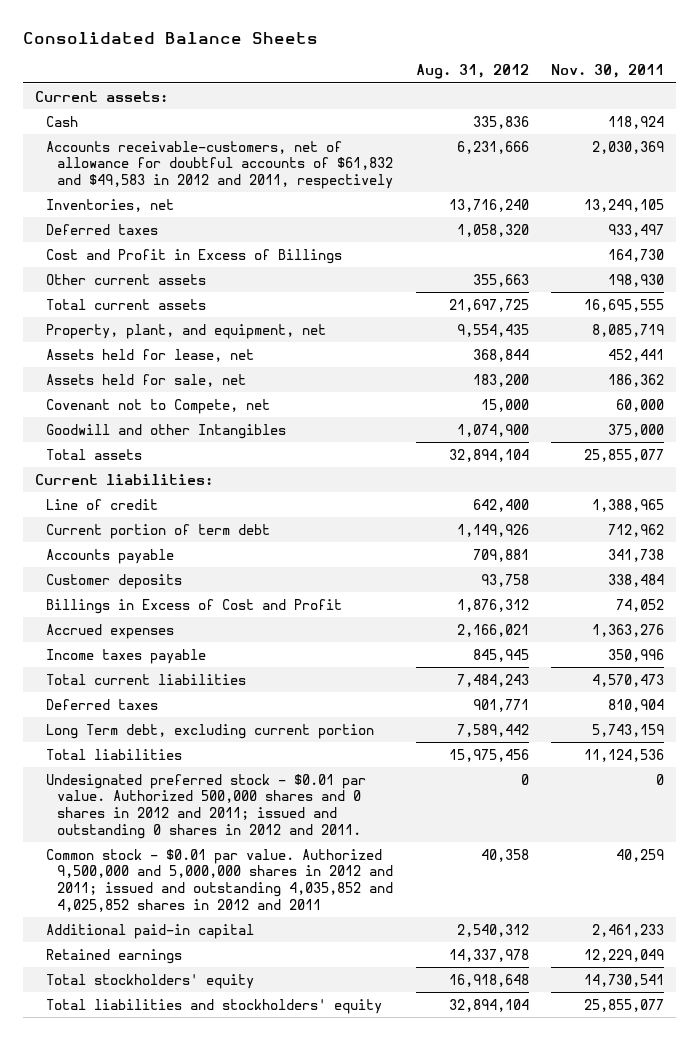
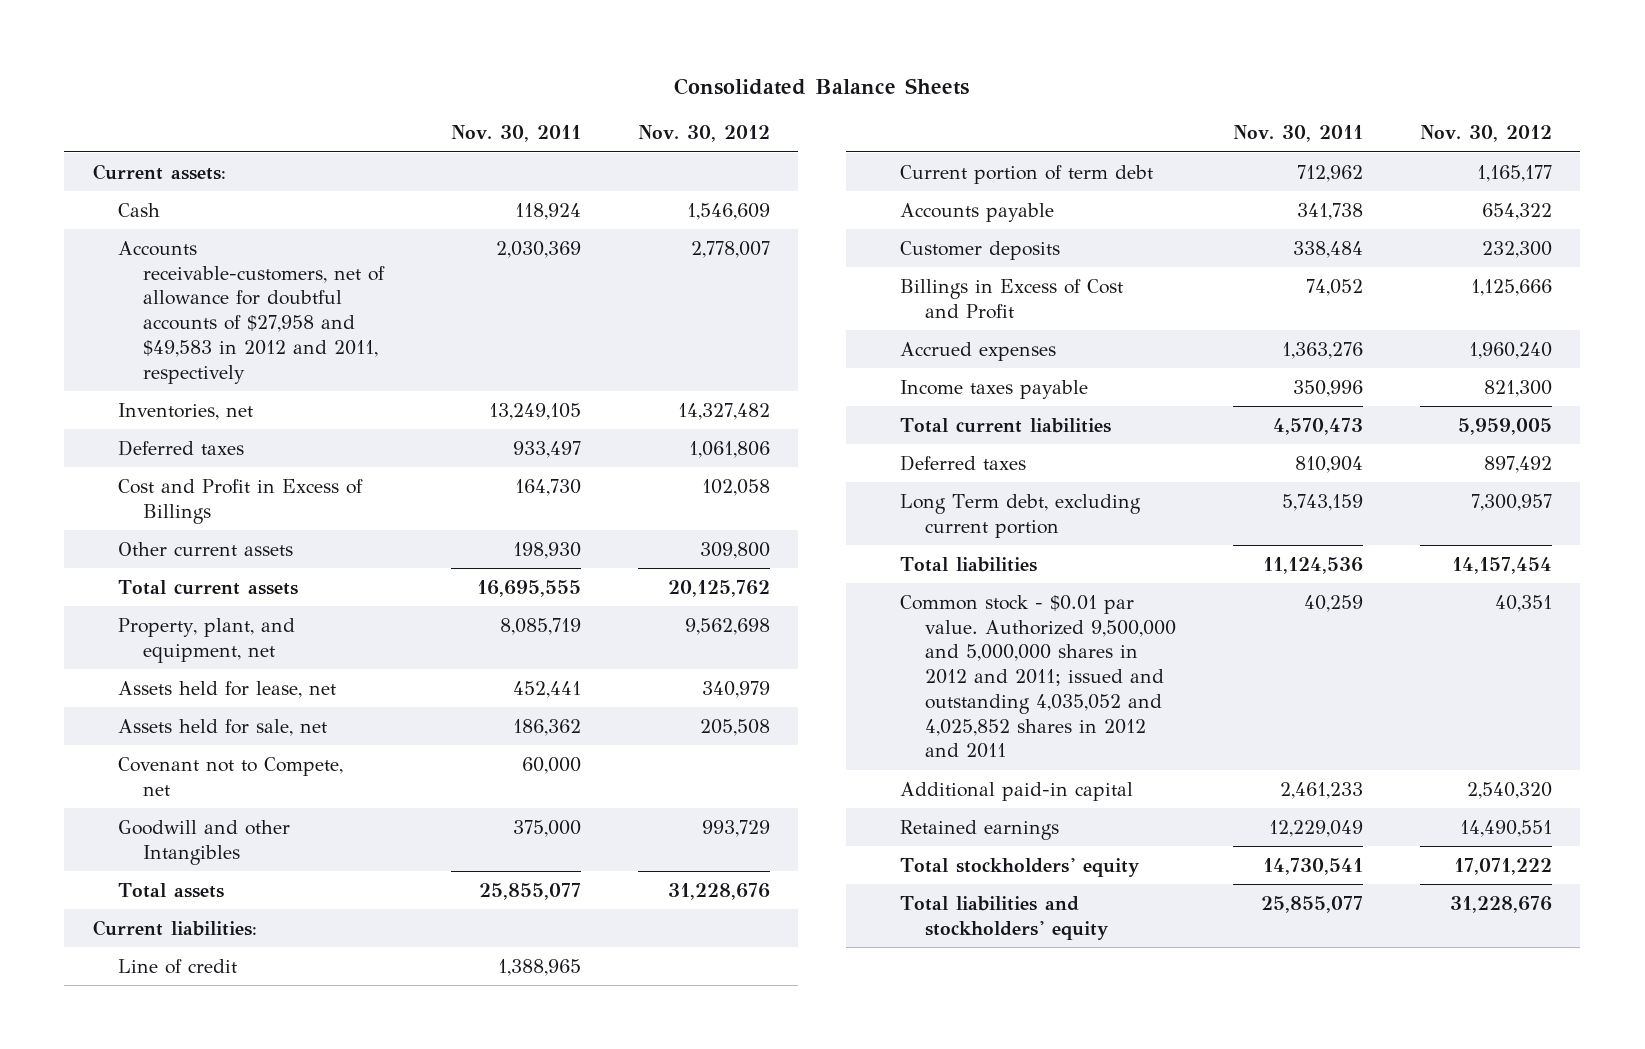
[415,64,529,80] Aug. 31, 2012 -> none
none -> [637,125,770,143] Nov. 30, 2012
[45,140,394,189] Accounts receivable-customers, net of allowance for doubtful accounts of $61,832 and $49,583 in 2012 and 2011, respectively -> [117,240,386,384] Accounts receivable-customers, net of allowance for doubtful accounts of $27,958 and $49,583 in 2012 and 2011, respectively
[45,773,366,839] Undesignated preferred stock - $0.01 par value. Authorized 500,000 shares and 0 shares in 2012 and 2011; issued and outstanding 0 shares in 2012 and 2011. -> none
[45,848,394,912] Common stock - $0.01 par value. Authorized 9,500,000 and 5,000,000 shares in 2012 and 2011; issued and outstanding 4,035,852 and 4,025,852 shares in 2012 and 2011 -> [900,594,1177,759] Common stock - $0.01 par value. Authorized 9,500,000 and 5,000,000 shares in 2012 and 2011; issued and outstanding 4,035,052 and 4,025,852 shares in 2012 and 2011

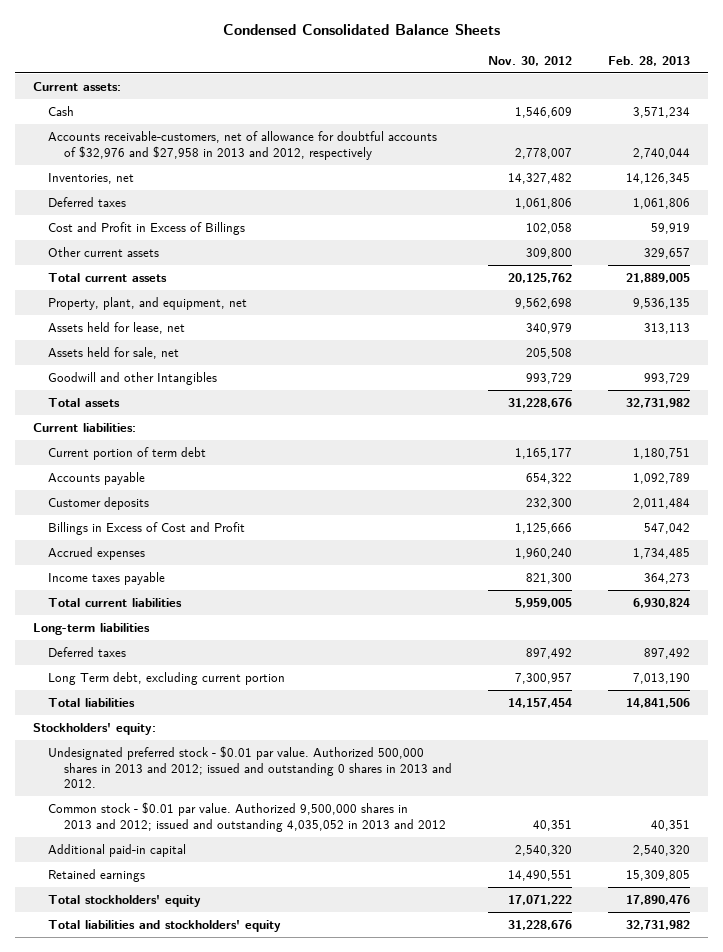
[674,78,970,96] Consolidated Balance Sheets -> [222,23,500,35] Condensed Consolidated Balance Sheets
[450,125,581,143] Nov. 30, 2011 -> none
none -> [608,55,691,66] Feb. 28, 2013
[117,240,386,384] Accounts receivable-customers, net of allowance for doubtful accounts of $27,958 and $49,583 in 2012 and 2011, respectively -> [48,130,438,160] Accounts receivable-customers, net of allowance for doubtful accounts of $32,976 and $27,958 in 2013 and 2012, respectively
[117,756,343,796] Covenant not to Compete, net -> none
[117,958,237,974] Line of credit -> none
none -> [32,622,150,635] Long-term liabilities
none -> [32,722,156,735] Stockholders' equity:
none -> [48,745,452,789] Undesignated preferred stock - $0.01 par value. Authorized 500,000 shares in 2013 and 2012; issued and outstanding 0 shares in 2013 and 2012.
[900,594,1177,759] Common stock - $0.01 par value. Authorized 9,500,000 and 5,000,000 shares in 2012 and 2011; issued and outstanding 4,035,052 and 4,025,852 shares in 2012 and 2011 -> [48,801,446,832] Common stock - $0.01 par value. Authorized 9,500,000 shares in 2013 and 2012; issued and outstanding 4,035,052 in 2013 and 2012

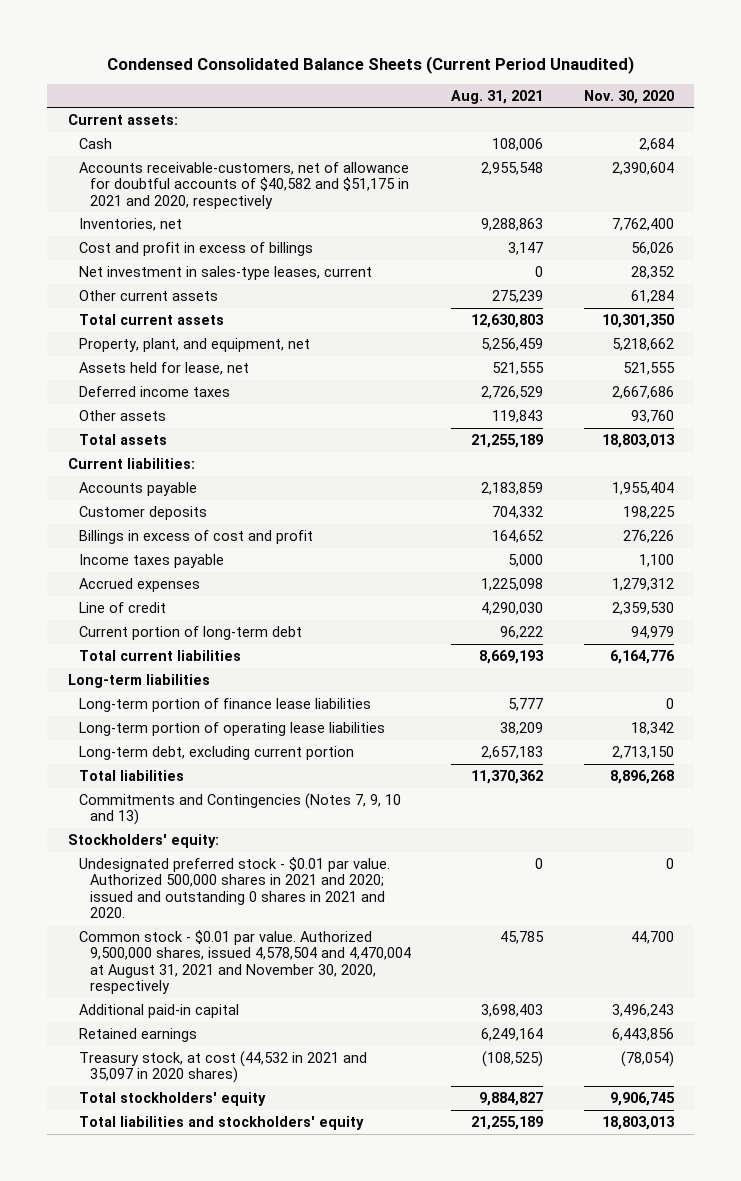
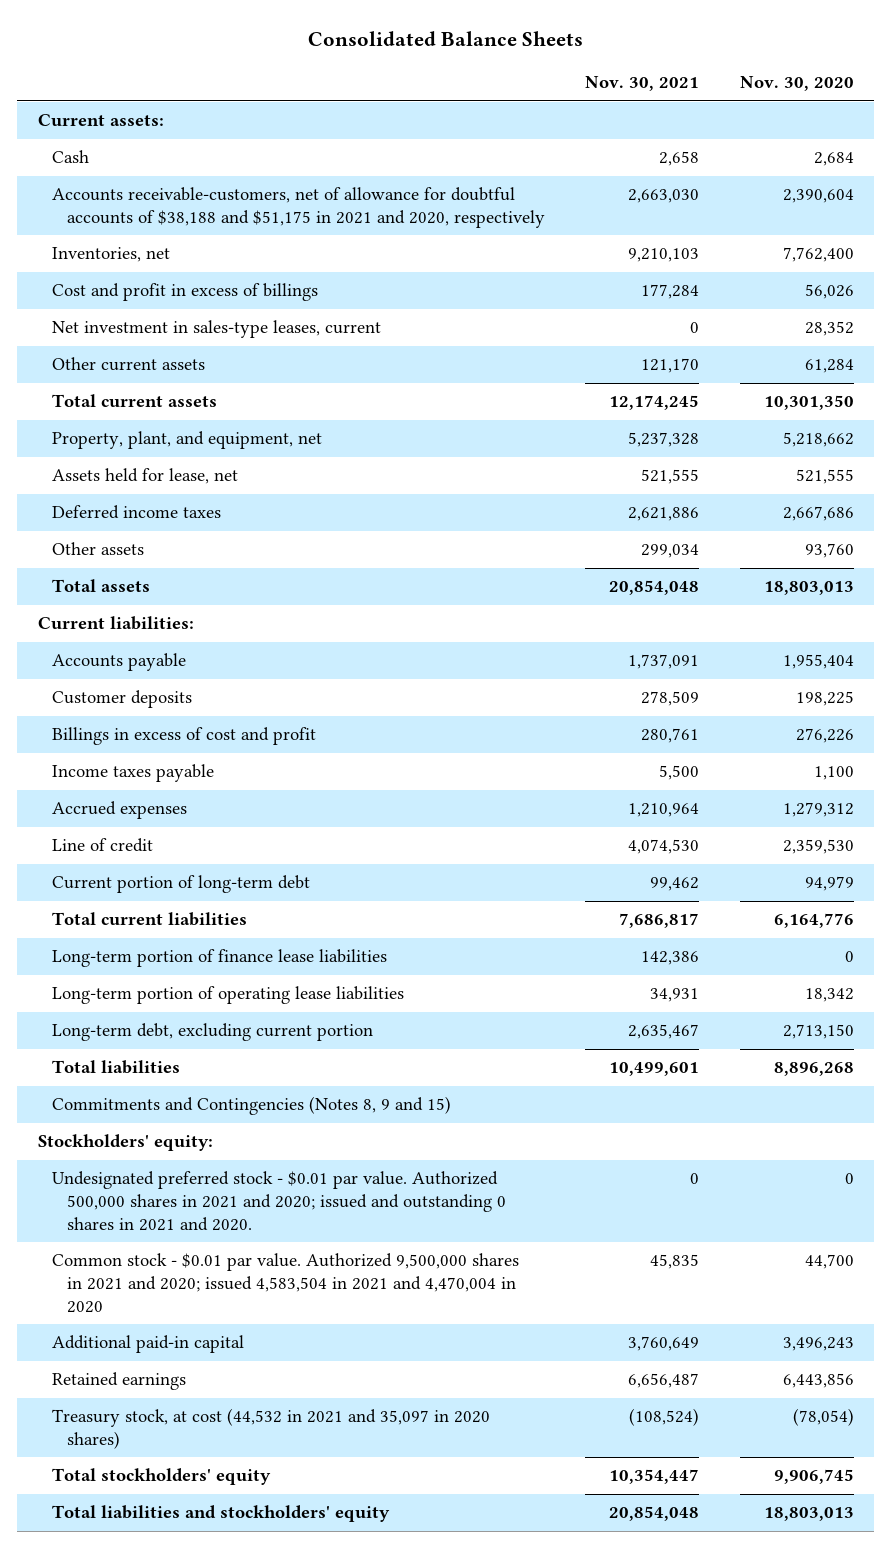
[106,55,634,74] Condensed Consolidated Balance Sheets (Current Period Unaudited) -> [307,30,583,46] Consolidated Balance Sheets
[451,89,544,104] Aug. 31, 2021 -> none
none -> [585,76,700,92] Nov. 30, 2021
[78,161,409,209] Accounts receivable-customers, net of allowance for doubtful accounts of $40,582 and $51,175 in 2021 and 2020, respectively -> [52,187,545,229] Accounts receivable-customers, net of allowance for doubtful accounts of $38,188 and $51,175 in 2021 and 2020, respectively
[67,673,210,688] Long-term liabilities -> none
[78,792,401,826] Commitments and Contingencies (Notes 7, 9, 10 and 13) -> [52,1096,452,1116] Commitments and Contingencies (Notes 8, 9 and 15)
[78,929,411,995] Common stock - $0.01 par value. Authorized 9,500,000 shares, issued 4,578,504 and 4,470,004 at August 31, 2021 and November 30, 2020, respectively -> [52,1253,520,1313] Common stock - $0.01 par value. Authorized 9,500,000 shares in 2021 and 2020; issued 4,583,504 in 2021 and 4,470,004 in 2020

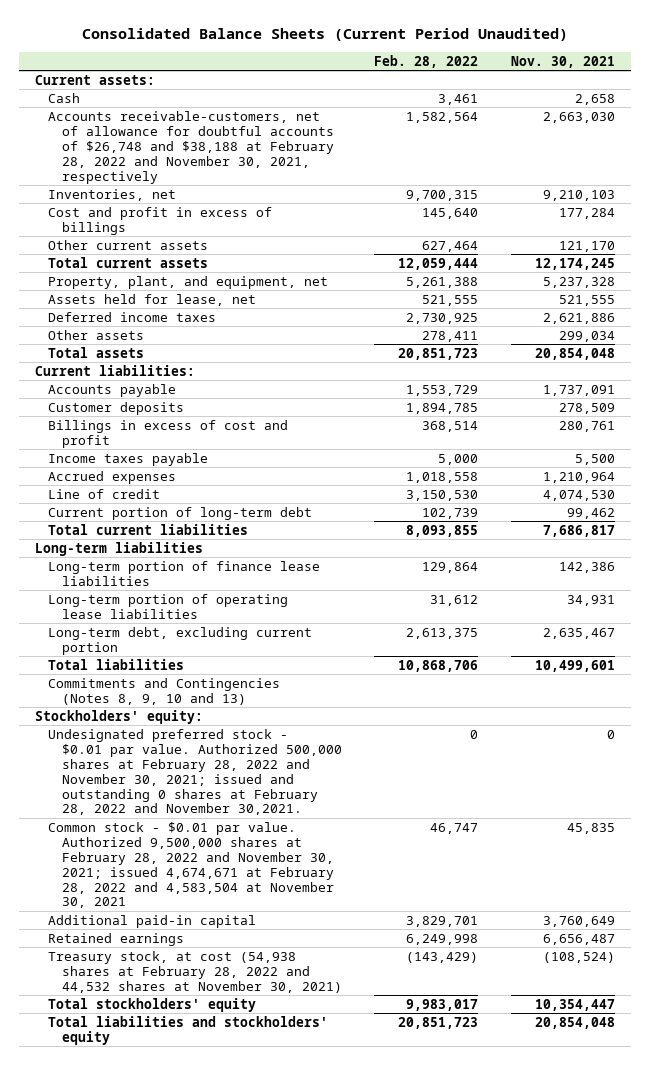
[307,30,583,46] Consolidated Balance Sheets -> [81,27,568,41] Consolidated Balance Sheets (Current Period Unaudited)
[740,76,855,92] Nov. 30, 2020 -> none
none -> [374,54,479,68] Feb. 28, 2022
[52,187,545,229] Accounts receivable-customers, net of allowance for doubtful accounts of $38,188 and $51,175 in 2021 and 2020, respectively -> [48,110,334,184] Accounts receivable-customers, net of allowance for doubtful accounts of $26,748 and $38,188 at February 28, 2022 and November 30, 2021, respectively
[52,320,382,339] Net investment in sales-type leases, current -> none
none -> [35,541,204,556] Long-term liabilities
[52,1096,452,1116] Commitments and Contingencies (Notes 8, 9 and 15) -> [48,677,281,705] Commitments and Contingencies (Notes 8, 9, 10 and 13)
[52,1171,506,1231] Undesignated preferred stock - $0.01 par value. Authorized 500,000 shares in 2021 and 2020; issued and outstanding 0 shares in 2021 and 2020. -> [48,728,342,816] Undesignated preferred stock - $0.01 par value. Authorized 500,000 shares at February 28, 2022 and November 30, 2021; issued and outstanding 0 shares at February 28, 2022 and November 30,2021.
[52,1253,520,1313] Common stock - $0.01 par value. Authorized 9,500,000 shares in 2021 and 2020; issued 4,583,504 in 2021 and 4,470,004 in 2020 -> [48,821,334,909] Common stock - $0.01 par value. Authorized 9,500,000 shares at February 28, 2022 and November 30, 2021; issued 4,674,671 at February 28, 2022 and 4,583,504 at November 30, 2021
[52,1408,491,1450] Treasury stock, at cost (44,532 in 2021 and 35,097 in 2020 shares) -> [48,950,342,993] Treasury stock, at cost (54,938 shares at February 28, 2022 and 44,532 shares at November 30, 2021)

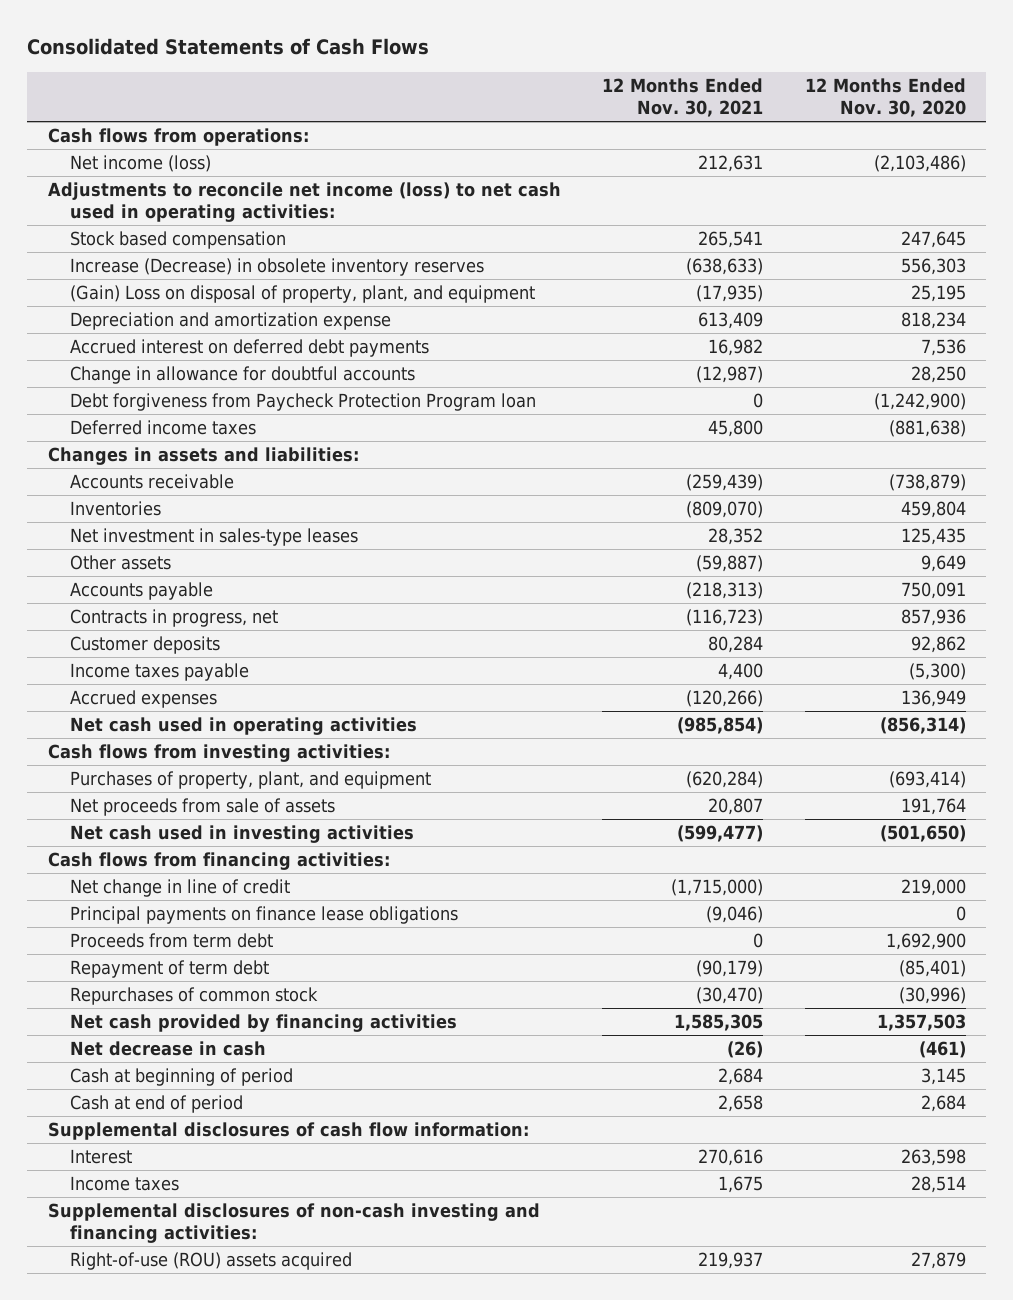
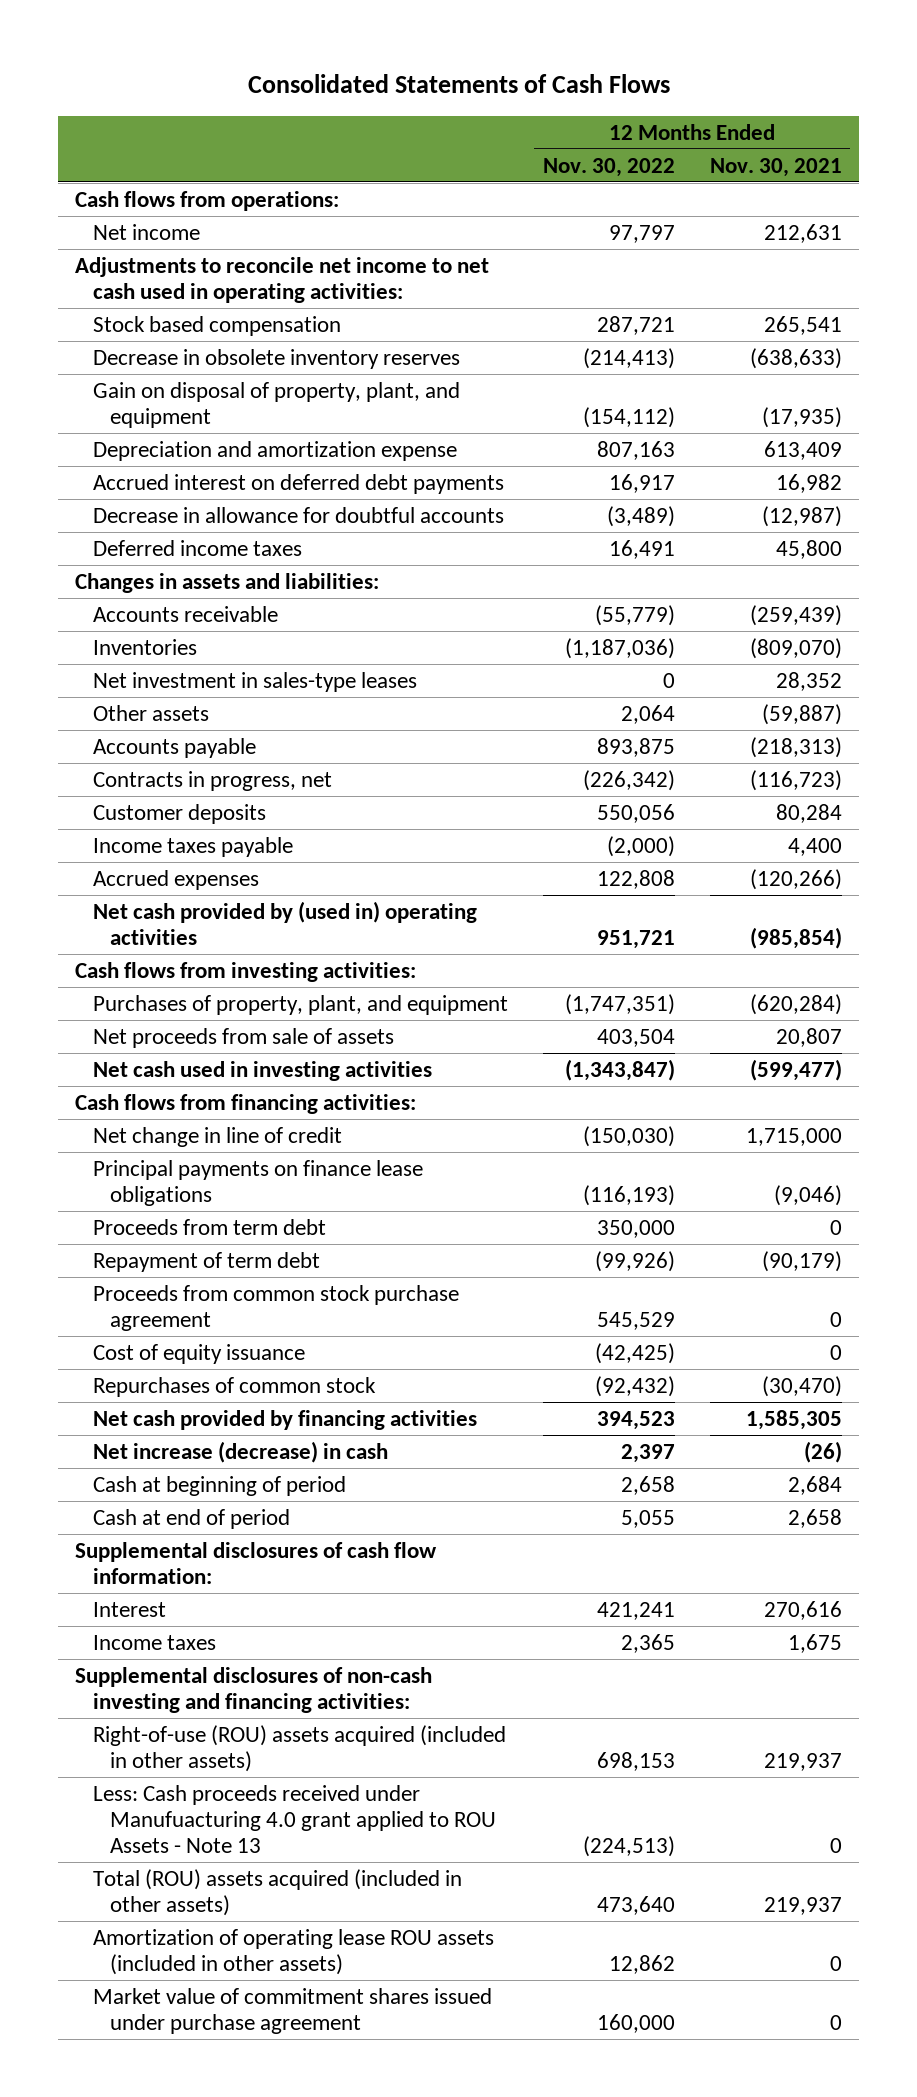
[804,77,966,118] 12 Months Ended Nov. 30, 2020 -> none
none -> [542,157,675,177] Nov. 30, 2022
[69,154,211,172] Net income (loss) -> [92,223,200,240] Net income
[47,181,561,223] Adjustments to reconcile net income (loss) to net cash used in operating activities: -> [75,256,490,304] Adjustments to reconcile net income to net cash used in operating activities:
[69,257,484,276] Increase (Decrease) in obsolete inventory reserves -> [92,348,460,369] Decrease in obsolete inventory reserves
[69,284,535,303] (Gain) Loss on disposal of property, plant, and equipment -> [92,381,460,429] Gain on disposal of property, plant, and equipment
[69,392,536,411] Debt forgiveness from Paycheck Protection Program loan -> none
[69,365,415,384] Change in allowance for doubtful accounts -> [92,506,504,523] Decrease in allowance for doubtful accounts
[69,716,417,735] Net cash used in operating activities -> [92,900,477,946] Net cash provided by (used in) operating activities
[671,878,764,896] (1,715,000) -> [745,1127,842,1146] 1,715,000
none -> [92,1284,459,1332] Proceeds from common stock purchase agreement
none -> [92,1343,305,1364] Cost of equity issuance
[69,1040,266,1056] Net decrease in cash -> [92,1440,388,1463] Net increase (decrease) in cash
[69,1251,352,1270] Right-of-use (ROU) assets acquired -> [92,1724,506,1773] Right-of-use (ROU) assets acquired (included in other assets)
none -> [92,1784,497,1854] Less: Cash proceeds received under Manufuacturing 4.0 grant applied to ROU Assets - Note 13
none -> [92,1868,462,1917] Total (ROU) assets acquired (included in other assets)
none -> [92,1928,494,1976] Amortization of operating lease ROU assets (included in other assets)
none -> [92,1987,492,2035] Market value of commitment shares issued under purchase agreement

